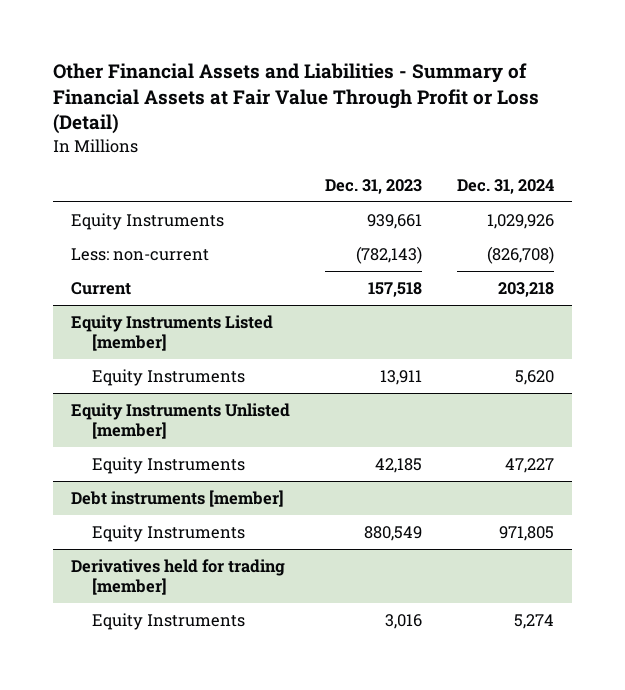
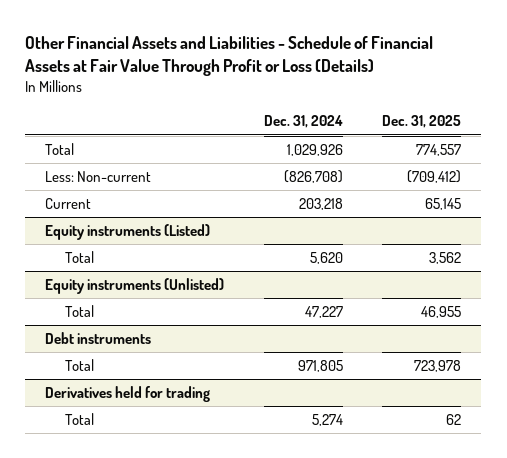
[52,63,539,135] Other Financial Assets and Liabilities - Summary of Financial Assets at Fair Value Through Profit or Loss (Detail) -> [25,35,434,76] Other Financial Assets and Liabilities - Schedule of Financial Assets at Fair Value Through Profit or Loss (Details)
[324,178,422,194] Dec. 31, 2023 -> none
none -> [382,115,462,129] Dec. 31, 2025
[70,212,224,230] Equity Instruments -> [45,143,75,156] Total
[70,247,209,261] Less: non-current -> [45,171,152,183] Less: Non-current
[70,314,273,352] Equity Instruments Listed [member] -> [45,224,211,241] Equity instruments (Listed)
[91,368,245,386] Equity Instruments -> [65,251,95,264] Total
[70,402,290,440] Equity Instruments Unlisted [member] -> [45,278,225,295] Equity instruments (Unlisted)
[91,456,245,474] Equity Instruments -> [65,305,95,318] Total
[70,489,284,507] Debt instruments [member] -> [45,332,152,345] Debt instruments
[91,524,245,542] Equity Instruments -> [65,359,95,372] Total
[70,558,285,596] Derivatives held for trading [member] -> [45,386,211,403] Derivatives held for trading
[91,612,245,630] Equity Instruments -> [65,413,95,426] Total

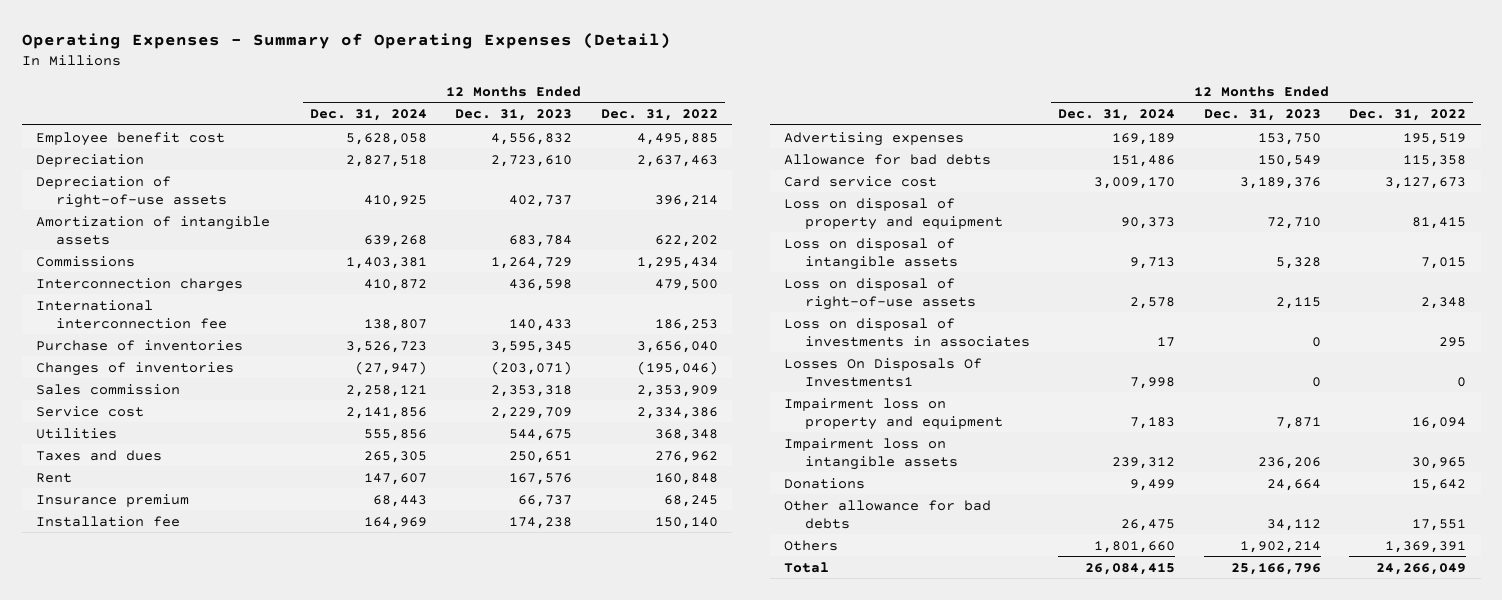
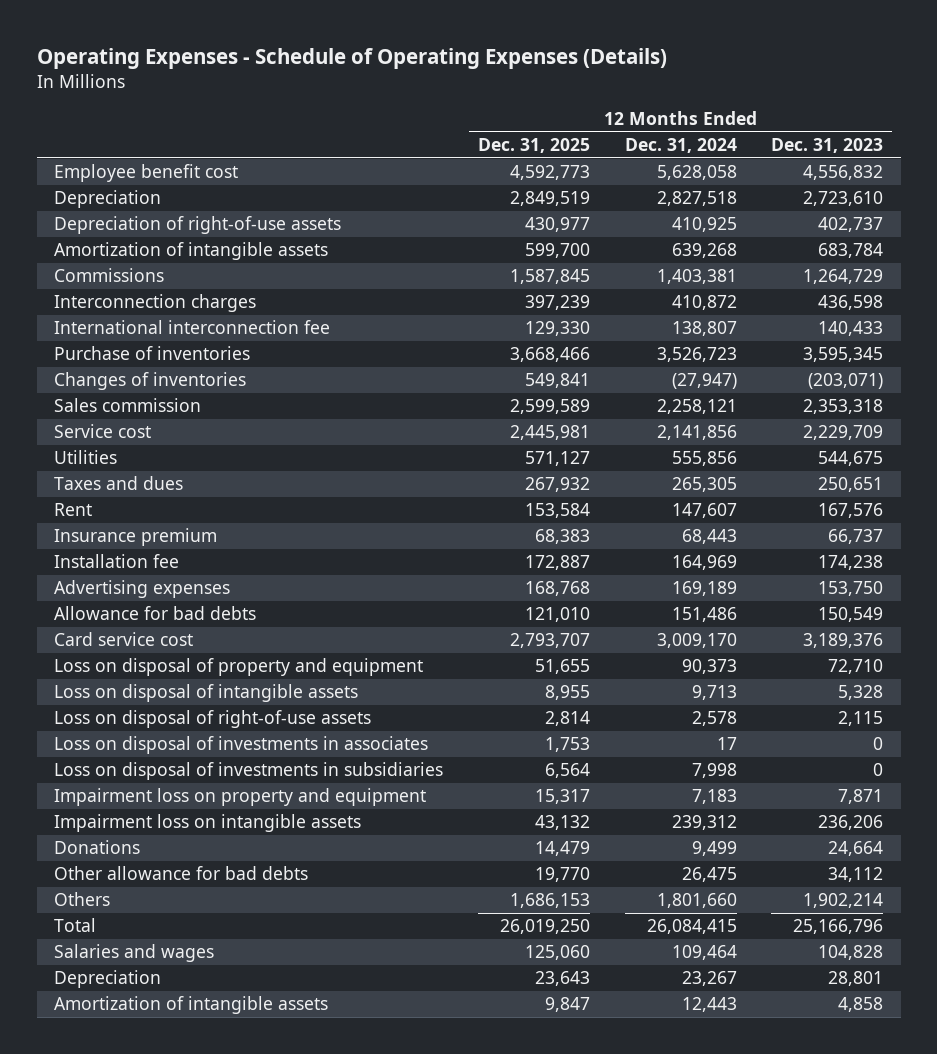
[21,33,671,50] Operating Expenses - Summary of Operating Expenses (Detail) -> [36,47,667,69] Operating Expenses - Schedule of Operating Expenses (Details)
[601,109,719,122] Dec. 31, 2022 -> none
none -> [477,137,590,153] Dec. 31, 2025
[784,357,983,387] Losses On Disposals Of Investments1 -> [53,762,443,781] Loss on disposal of investments in subsidiaries
none -> [53,944,214,963] Salaries and wages
none -> [53,970,161,989] Depreciation
none -> [53,996,328,1015] Amortization of intangible assets

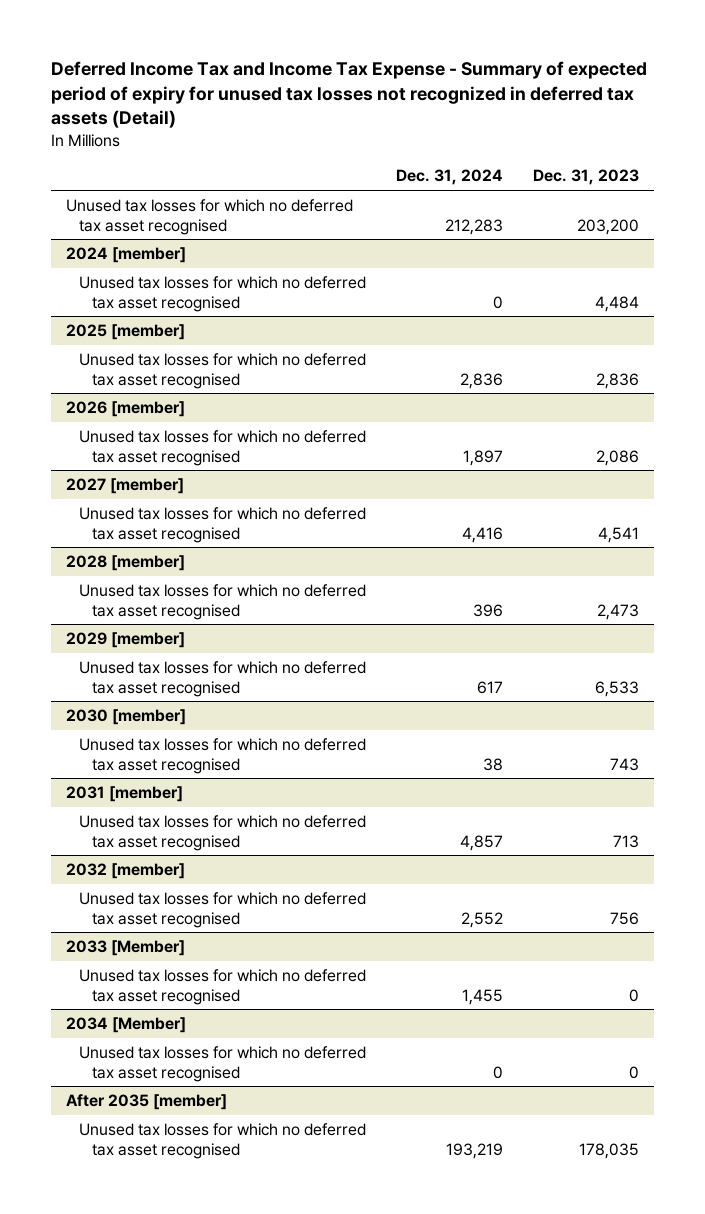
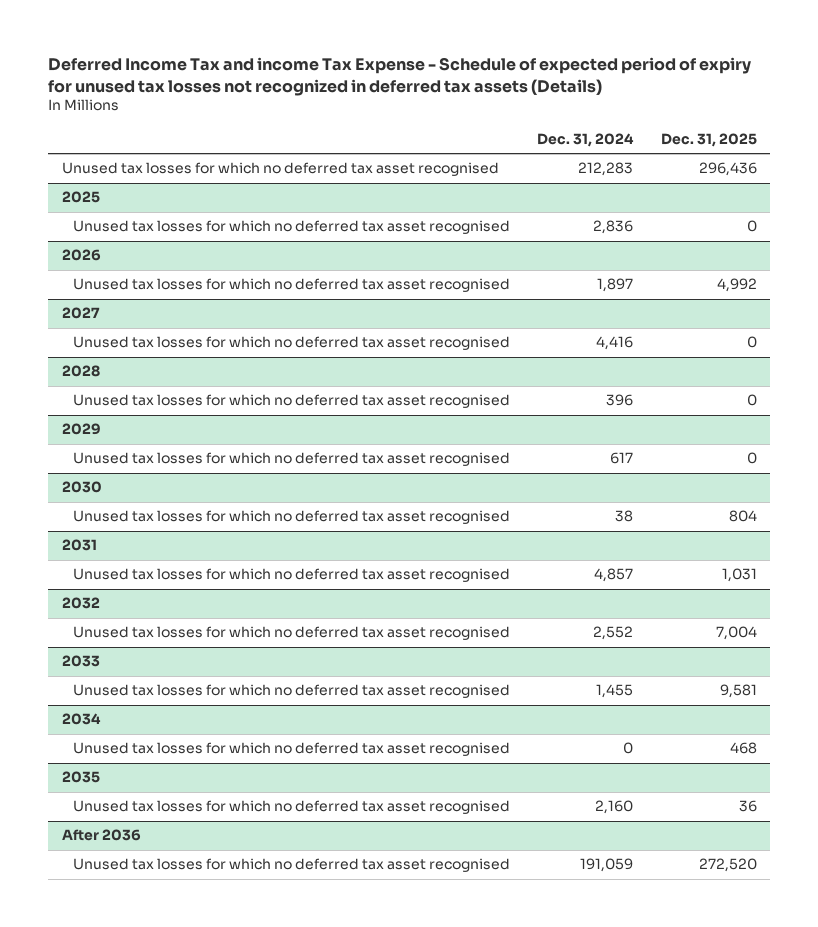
[50,61,647,129] Deferred Income Tax and Income Tax Expense - Summary of expected period of expiry for unused tax losses not recognized in deferred tax assets (Detail) -> [48,56,752,96] Deferred Income Tax and income Tax Expense - Schedule of expected period of expiry for unused tax losses not recognized in deferred tax assets (Details)
[532,169,639,186] Dec. 31, 2023 -> none
none -> [660,132,757,147] Dec. 31, 2025
[65,246,186,263] 2024 [member] -> none
[78,275,366,312] Unused tax losses for which no deferred tax asset recognised -> none
[65,323,185,340] 2025 [member] -> [61,191,100,204] 2025
[65,400,185,417] 2026 [member] -> [61,249,101,262] 2026
[65,477,184,494] 2027 [member] -> [61,307,100,320] 2027
[65,554,185,571] 2028 [member] -> [61,365,100,378] 2028
[65,631,185,648] 2029 [member] -> [61,423,101,436] 2029
[65,708,186,725] 2030 [member] -> [61,481,102,494] 2030
[65,785,183,802] 2031 [member] -> [61,539,97,552] 2031
[65,862,185,879] 2032 [member] -> [61,597,100,610] 2032
[65,939,185,956] 2033 [Member] -> [61,655,100,668] 2033
[65,1016,186,1033] 2034 [Member] -> [61,713,101,726] 2034
[65,1093,227,1110] After 2035 [member] -> none
none -> [61,771,100,784] 2035
[445,1142,503,1159] 193,219 -> [595,800,634,815] 2,160
none -> [61,829,141,842] After 2036
none -> [72,858,510,873] Unused tax losses for which no deferred tax asset recognised

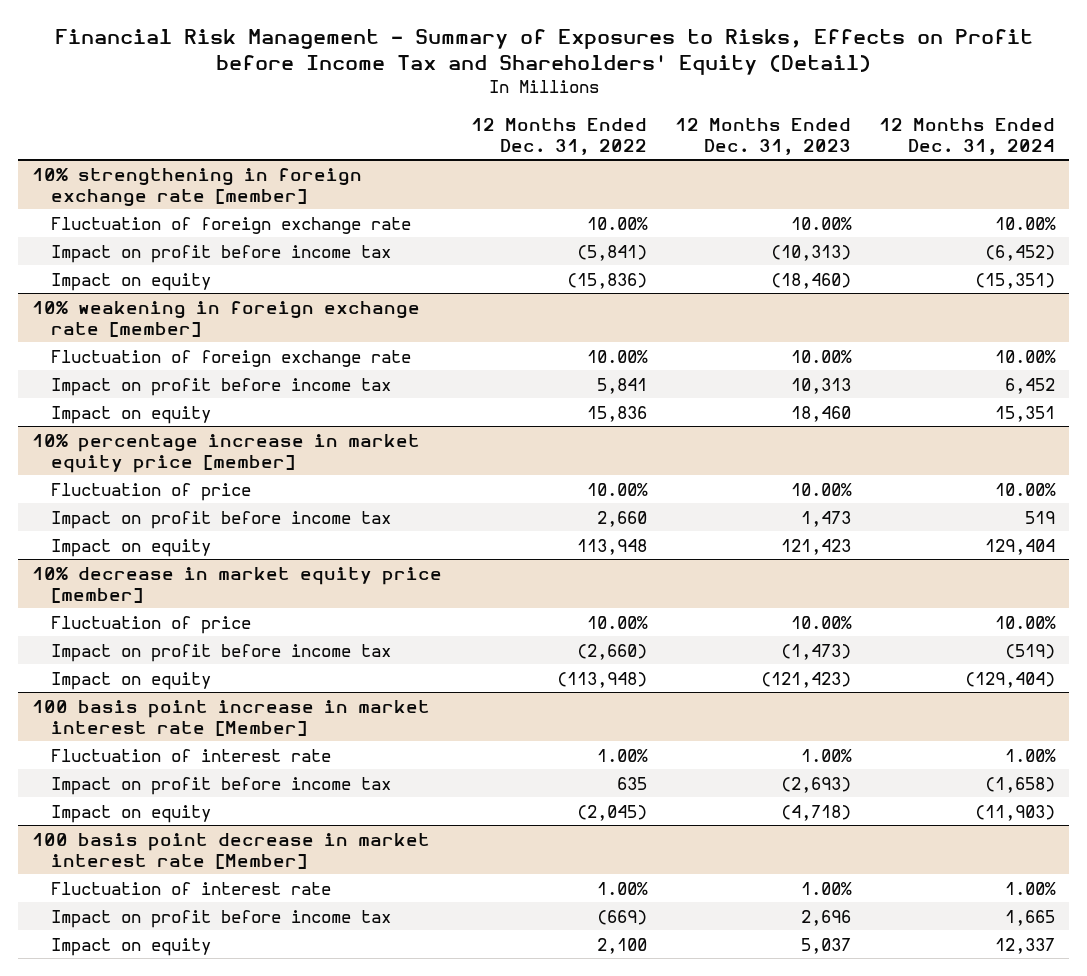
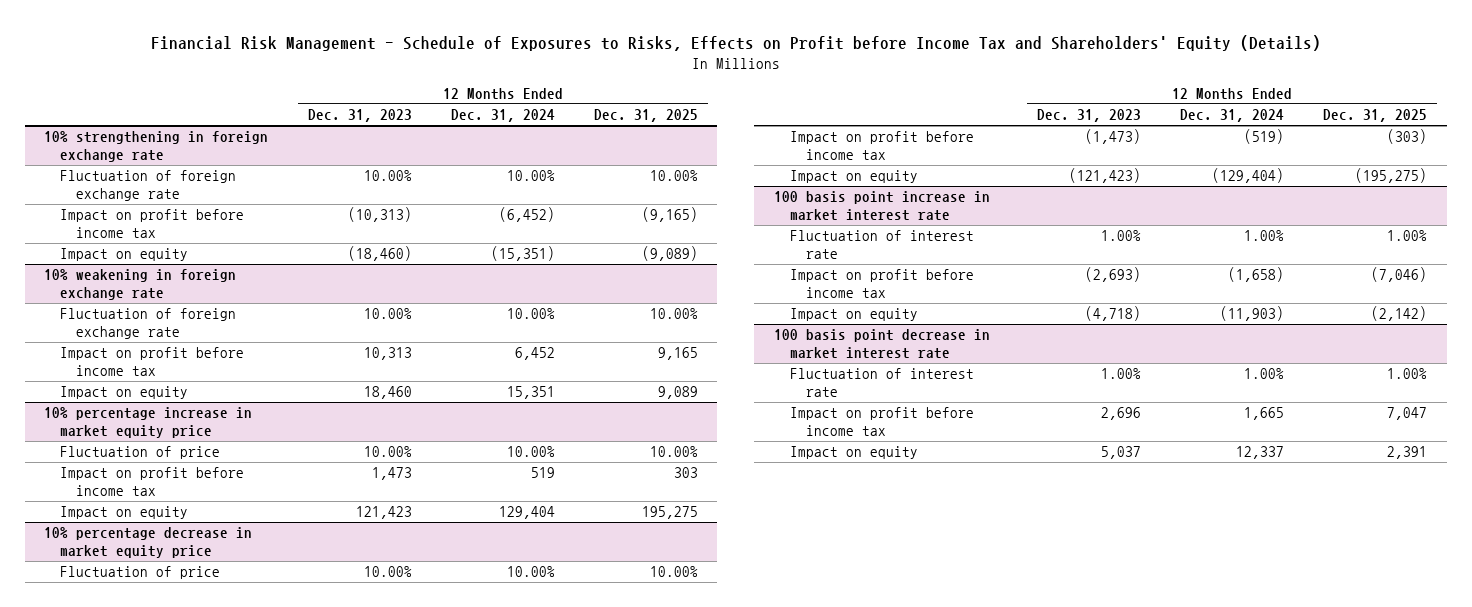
[54,29,1033,76] Financial Risk Management - Summary of Exposures to Risks, Effects on Profit before Income Tax and Shareholders' Equity (Detail) -> [150,34,1321,51] Financial Risk Management - Schedule of Exposures to Risks, Effects on Profit before Income Tax and Shareholders' Equity (Details)
[470,117,647,155] 12 Months Ended Dec. 31, 2022 -> none
none -> [593,109,698,123] Dec. 31, 2025
[32,167,363,207] 10% strengthening in foreign exchange rate [member] -> [44,131,269,162] 10% strengthening in foreign exchange rate
[32,300,421,337] 10% weakening in foreign exchange rate [member] -> [44,269,237,300] 10% weakening in foreign exchange rate
[32,433,421,473] 10% percentage increase in market equity price [member] -> [44,407,253,438] 10% percentage increase in market equity price
[32,566,443,603] 10% decrease in market equity price [member] -> [44,527,253,558] 10% percentage decrease in market equity price
[32,699,431,736] 100 basis point increase in market interest rate [Member] -> [774,191,991,221] 100 basis point increase in market interest rate
[32,832,431,869] 100 basis point decrease in market interest rate [Member] -> [774,329,991,359] 100 basis point decrease in market interest rate

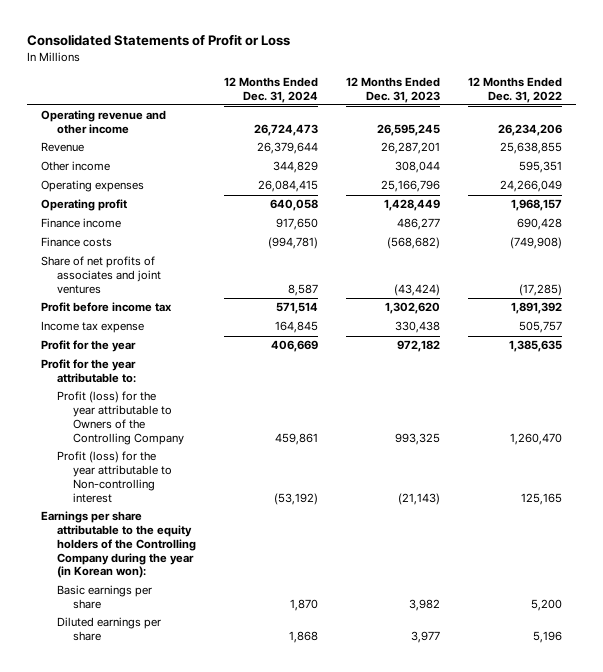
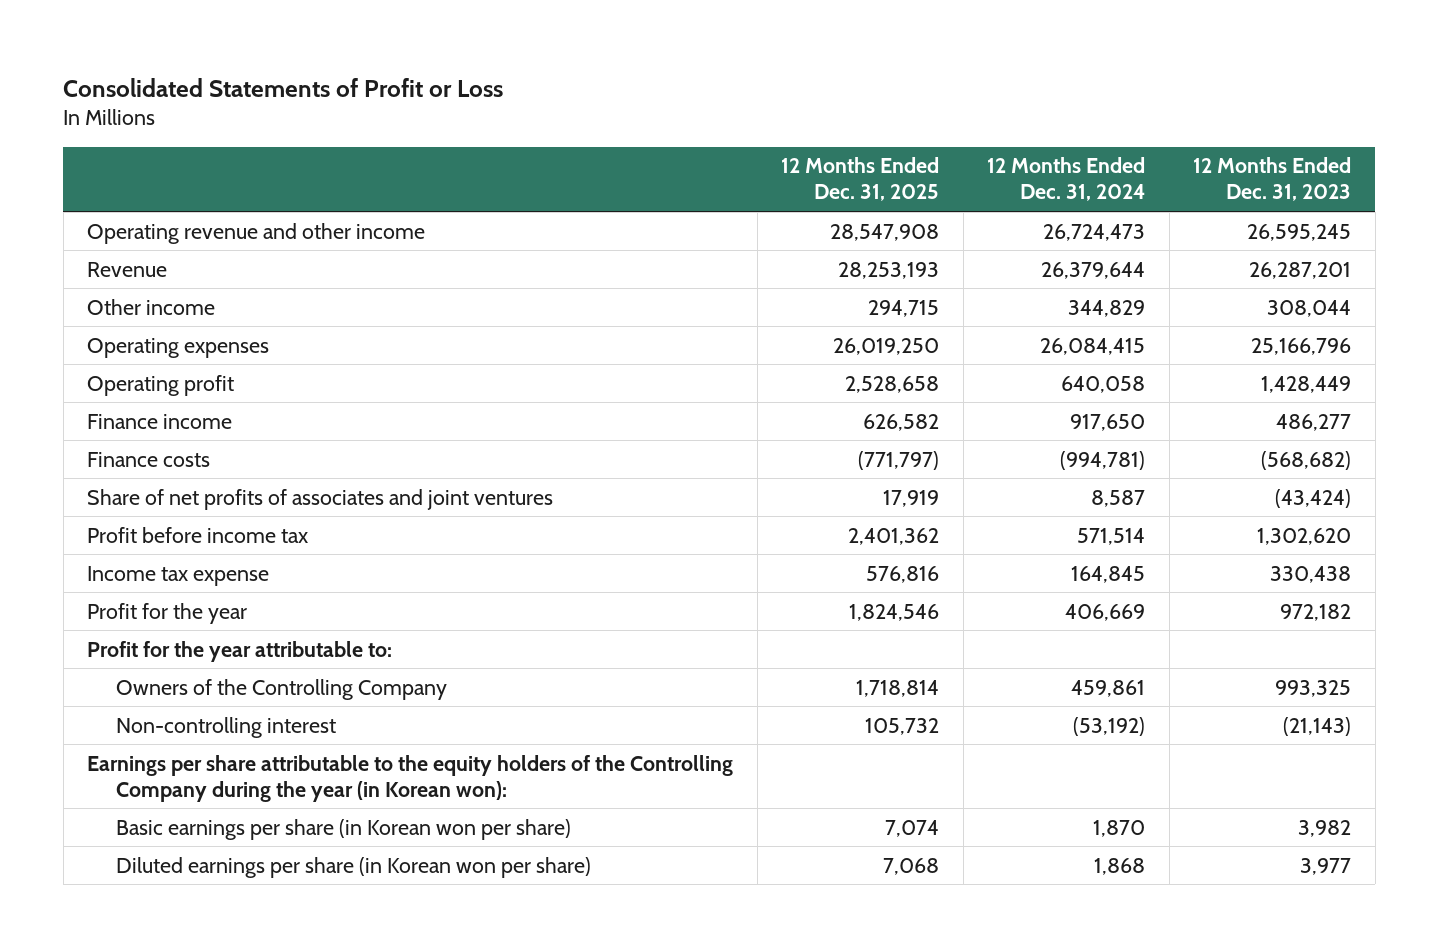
[468,76,563,103] 12 Months Ended Dec. 31, 2022 -> none
none -> [781,157,940,202] 12 Months Ended Dec. 31, 2025
[57,391,184,445] Profit (loss) for the year attributable to Owners of the Controlling Company -> [116,678,448,700] Owners of the Controlling Company
[57,451,172,503] Profit (loss) for the year attributable to Non-controlling interest -> [116,716,337,738] Non-controlling interest
[57,585,153,610] Basic earnings per share -> [116,818,572,840] Basic earnings per share (in Korean won per share)
[57,617,162,642] Diluted earnings per share -> [116,856,592,878] Diluted earnings per share (in Korean won per share)

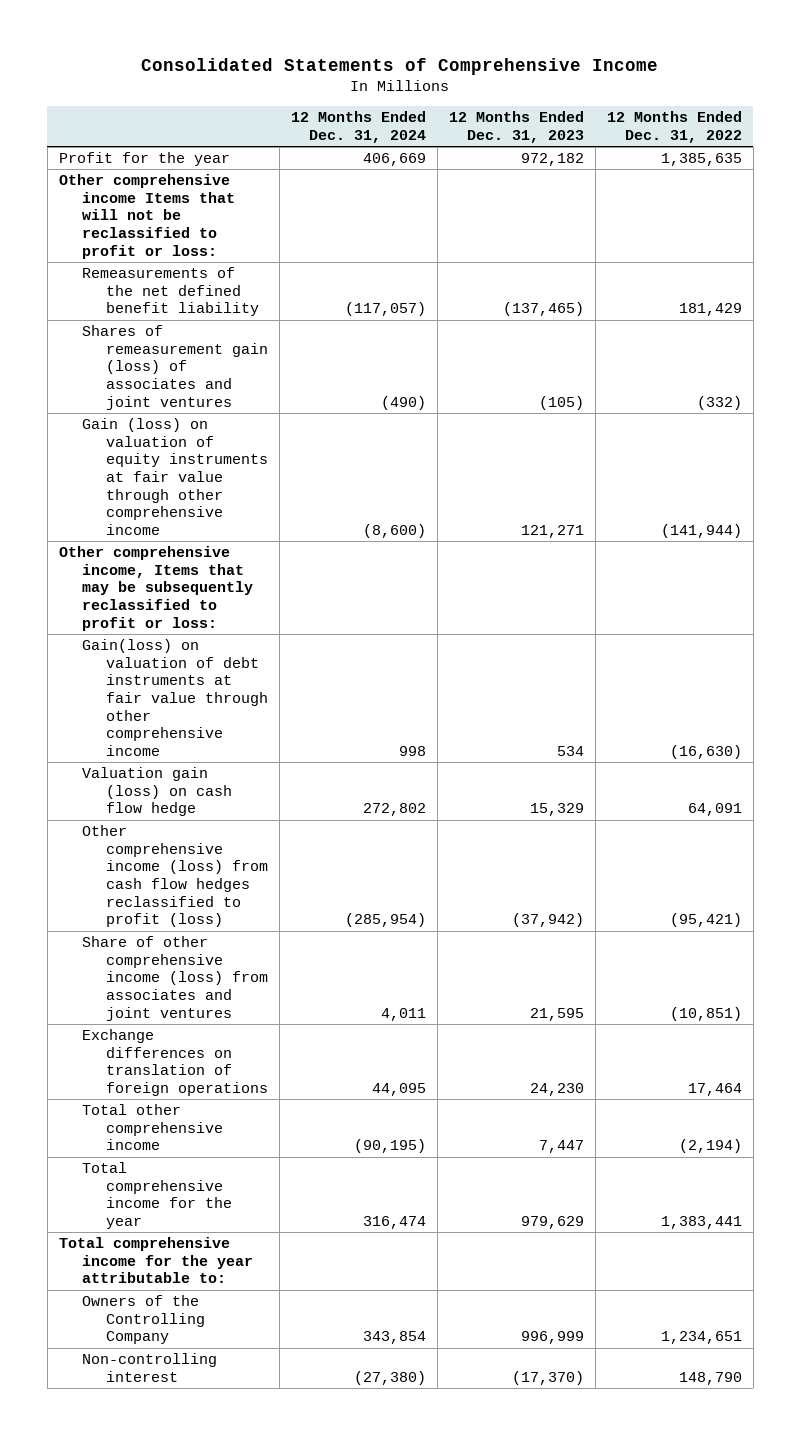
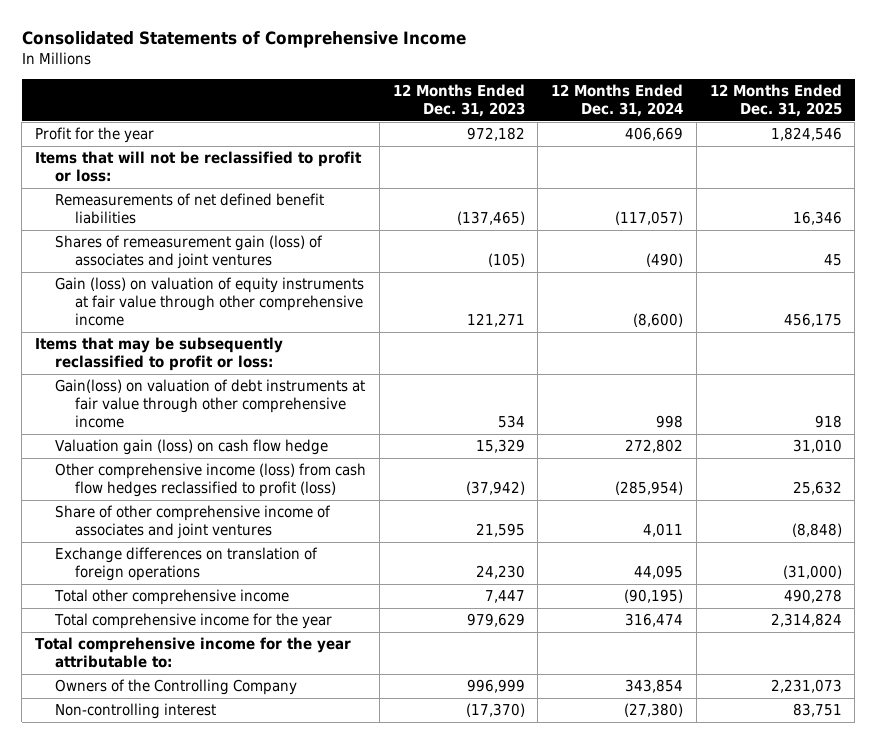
[606,111,742,144] 12 Months Ended Dec. 31, 2022 -> none
none -> [709,83,842,117] 12 Months Ended Dec. 31, 2025
[59,174,236,259] Other comprehensive income Items that will not be reclassified to profit or loss: -> [35,151,363,183] Items that will not be reclassified to profit or loss:
[82,267,259,317] Remeasurements of the net defined benefit liability -> [55,193,325,225] Remeasurements of net defined benefit liabilities
[59,546,254,631] Other comprehensive income, Items that may be subsequently reclassified to profit or loss: -> [35,337,284,372] Items that may be subsequently reclassified to profit or loss:
[82,936,268,1021] Share of other comprehensive income (loss) from associates and joint ventures -> [55,505,332,540] Share of other comprehensive income of associates and joint ventures

